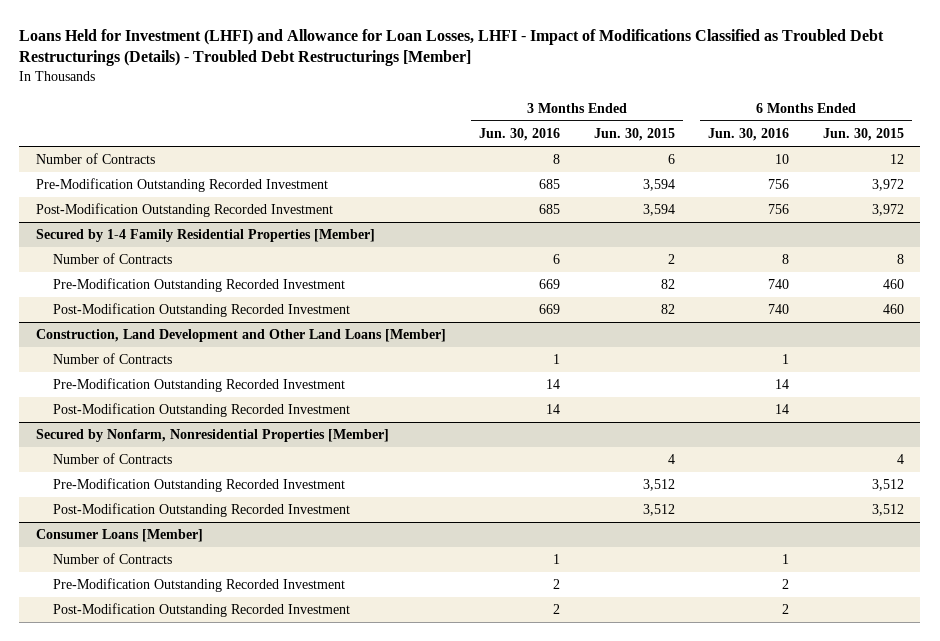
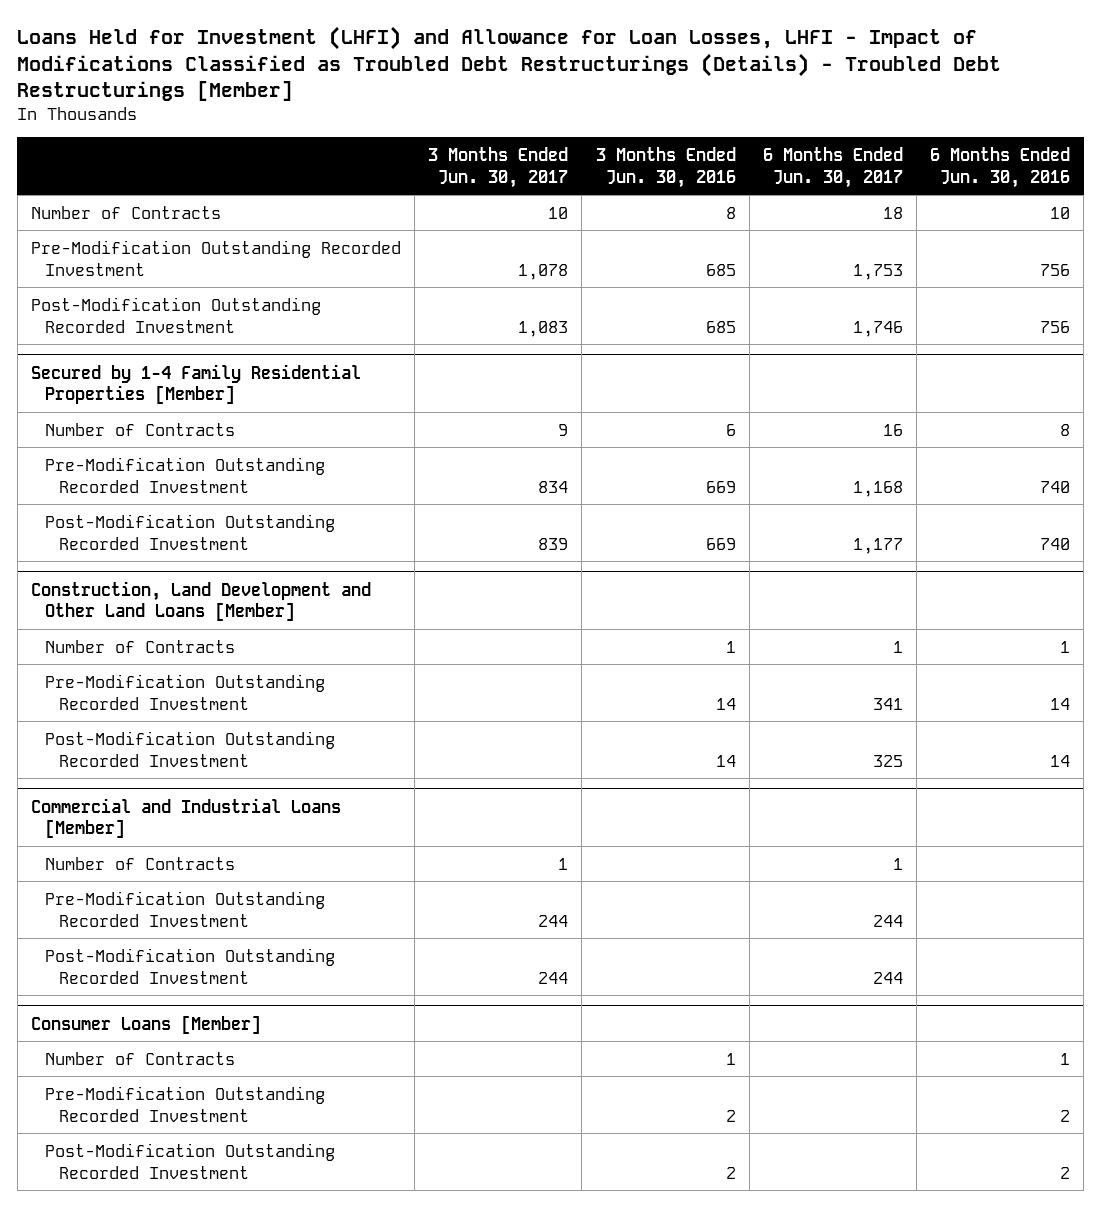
[593,127,675,141] Jun. 30, 2015 -> none
[822,127,904,141] Jun. 30, 2015 -> none
none -> [428,146,569,188] 3 Months Ended Jun. 30, 2017
none -> [762,146,903,188] 6 Months Ended Jun. 30, 2017
[35,429,389,443] Secured by Nonfarm, Nonresidential Properties [Member] -> [31,797,342,839] Commercial and Industrial Loans [Member]

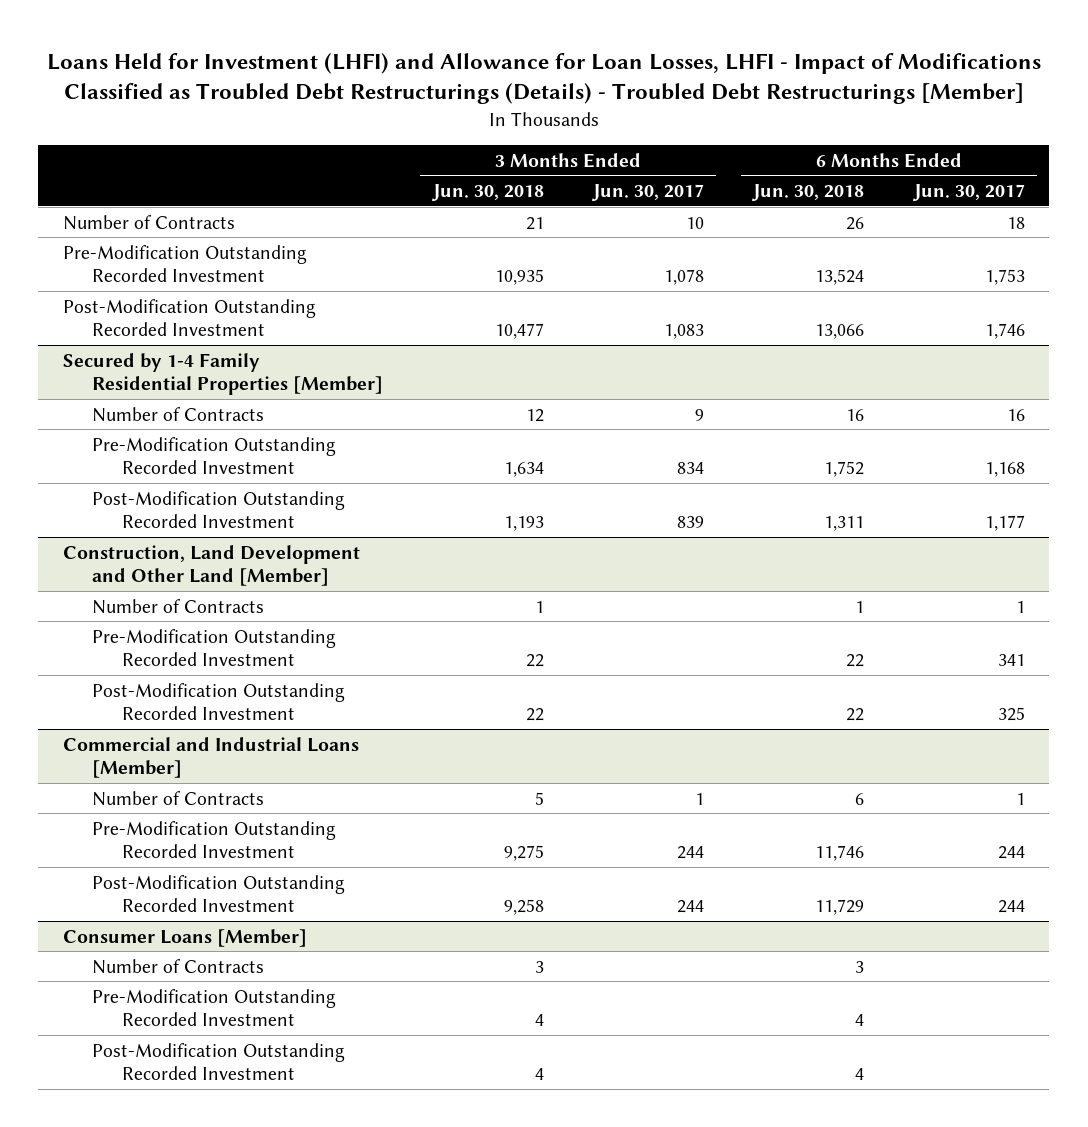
[595,146,736,188] 3 Months Ended Jun. 30, 2016 -> none
[929,146,1070,188] 6 Months Ended Jun. 30, 2016 -> none
none -> [431,184,544,202] Jun. 30, 2018
none -> [752,184,865,202] Jun. 30, 2018
[31,580,372,622] Construction, Land Development and Other Land Loans [Member] -> [62,544,360,586] Construction, Land Development and Other Land [Member]

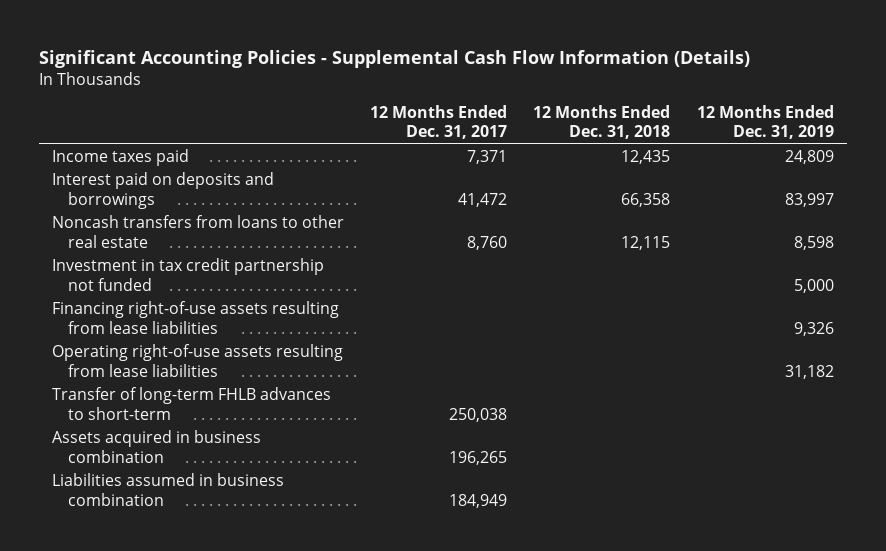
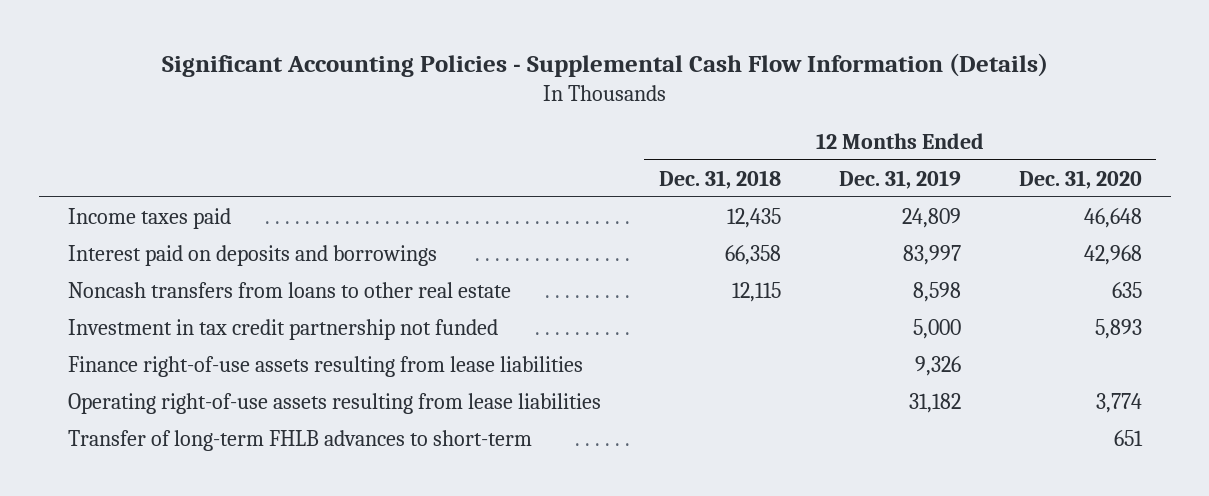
[370,105,508,140] 12 Months Ended Dec. 31, 2017 -> none
none -> [1018,169,1142,189] Dec. 31, 2020
[52,301,340,334] Financing right-of-use assets resulting from lease liabilities -> [67,355,583,377] Finance right-of-use assets resulting from lease liabilities
[52,430,262,463] Assets acquired in business combination -> none
[52,473,285,506] Liabilities assumed in business combination -> none

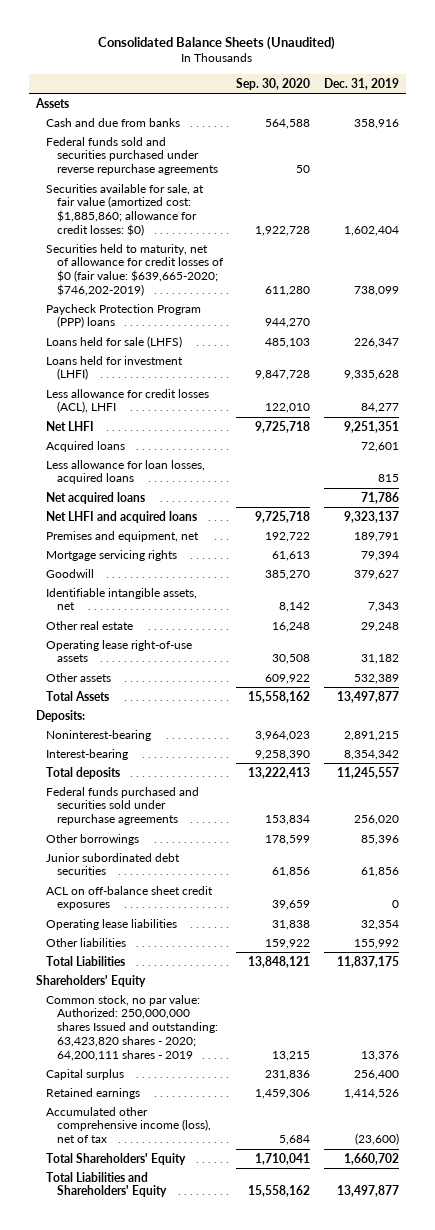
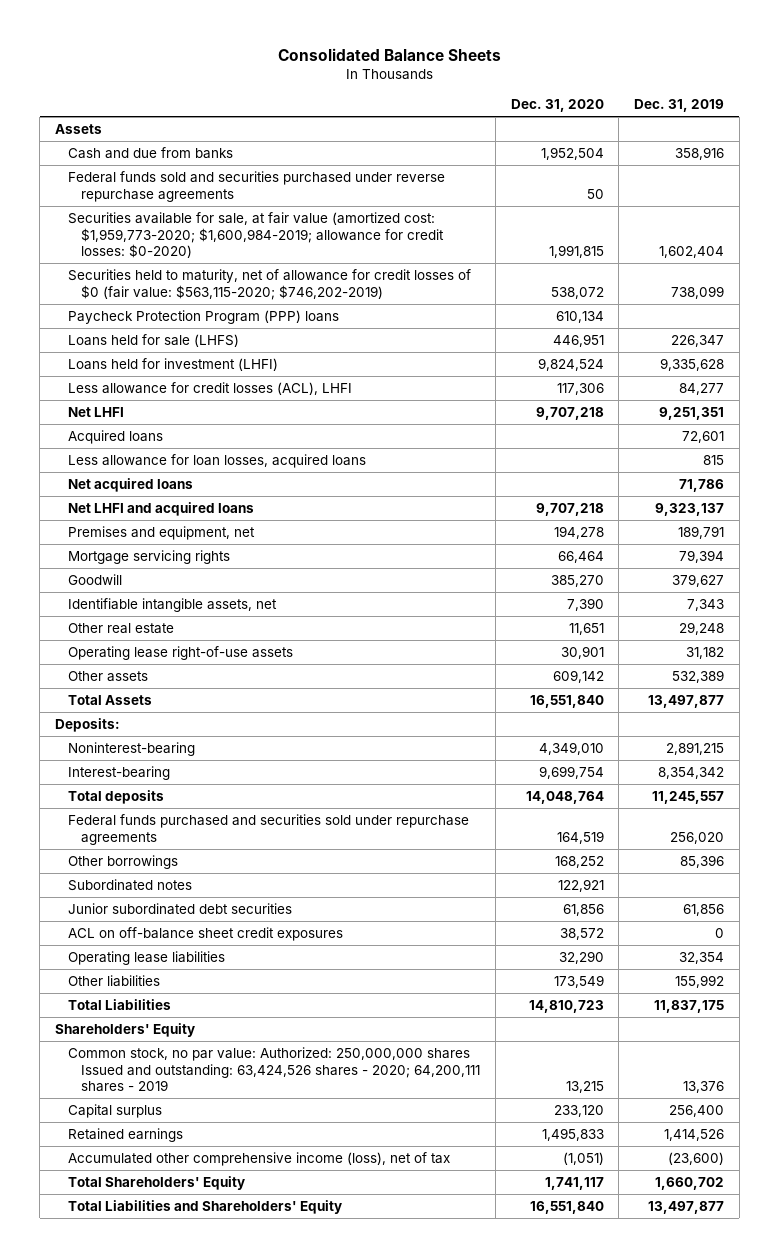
[98,35,336,50] Consolidated Balance Sheets (Unaudited) -> [277,47,501,61] Consolidated Balance Sheets
[236,77,311,90] Sep. 30, 2020 -> none
none -> [510,99,604,113] Dec. 31, 2020
[46,183,205,236] Securities available for sale, at fair value (amortized cost: $1,885,860; allowance for credit losses: $0) -> [68,211,445,259] Securities available for sale, at fair value (amortized cost: $1,959,773-2020; $1,600,984-2019; allowance for credit losses: $0-2020)
[46,243,224,296] Securities held to maturity, net of allowance for credit losses of $0 (fair value: $639,665-2020; $746,202-2019) -> [68,268,472,300] Securities held to maturity, net of allowance for credit losses of $0 (fair value: $563,115-2020; $746,202-2019)
none -> [68,878,193,891] Subordinated notes
[46,994,218,1061] Common stock, no par value: Authorized: 250,000,000 shares Issued and outstanding: 63,423,820 shares - 2020; 64,200,111 shares - 2019 -> [68,1046,481,1093] Common stock, no par value: Authorized: 250,000,000 shares Issued and outstanding: 63,424,526 shares - 2020; 64,200,111 shares - 2019

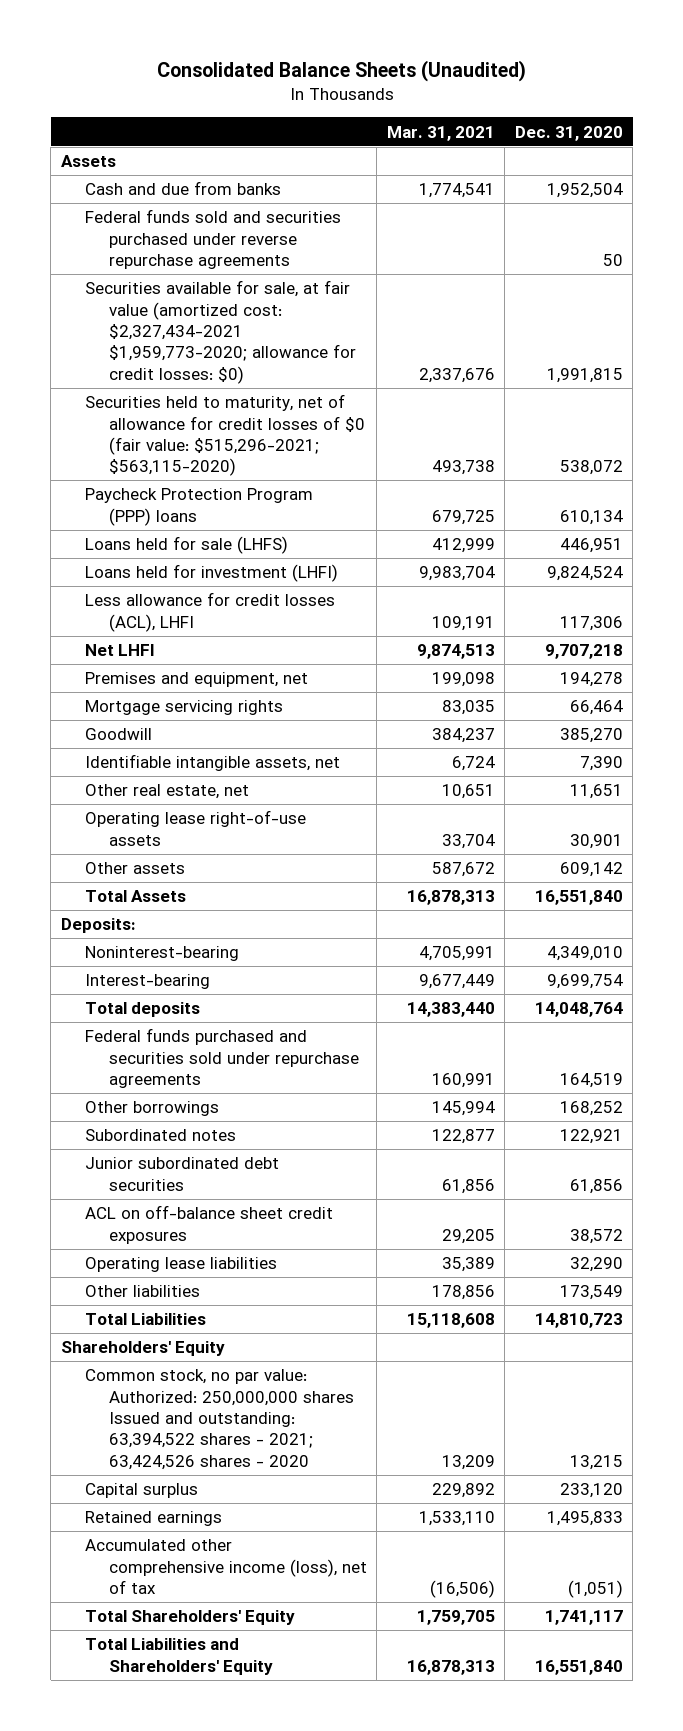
[277,47,501,61] Consolidated Balance Sheets -> [156,60,526,83] Consolidated Balance Sheets (Unaudited)
[634,99,725,113] Dec. 31, 2019 -> none
none -> [386,125,495,141] Mar. 31, 2021
[68,211,445,259] Securities available for sale, at fair value (amortized cost: $1,959,773-2020; $1,600,984-2019; allowance for credit losses: $0-2020) -> [84,280,356,384] Securities available for sale, at fair value (amortized cost: $2,327,434-2021 $1,959,773-2020; allowance for credit losses: $0)
[68,268,472,300] Securities held to maturity, net of allowance for credit losses of $0 (fair value: $563,115-2020; $746,202-2019) -> [84,394,365,477] Securities held to maturity, net of allowance for credit losses of $0 (fair value: $515,296-2021; $563,115-2020)
[68,429,164,444] Acquired loans -> none
[68,453,367,468] Less allowance for loan losses, acquired loans -> none
[68,477,194,492] Net acquired loans -> none
[68,501,255,516] Net LHFI and acquired loans -> none
[68,622,175,634] Other real estate -> [84,784,249,800] Other real estate, net
[68,1046,481,1093] Common stock, no par value: Authorized: 250,000,000 shares Issued and outstanding: 63,424,526 shares - 2020; 64,200,111 shares - 2019 -> [84,1369,354,1470] Common stock, no par value: Authorized: 250,000,000 shares Issued and outstanding: 63,394,522 shares - 2021; 63,424,526 shares - 2020

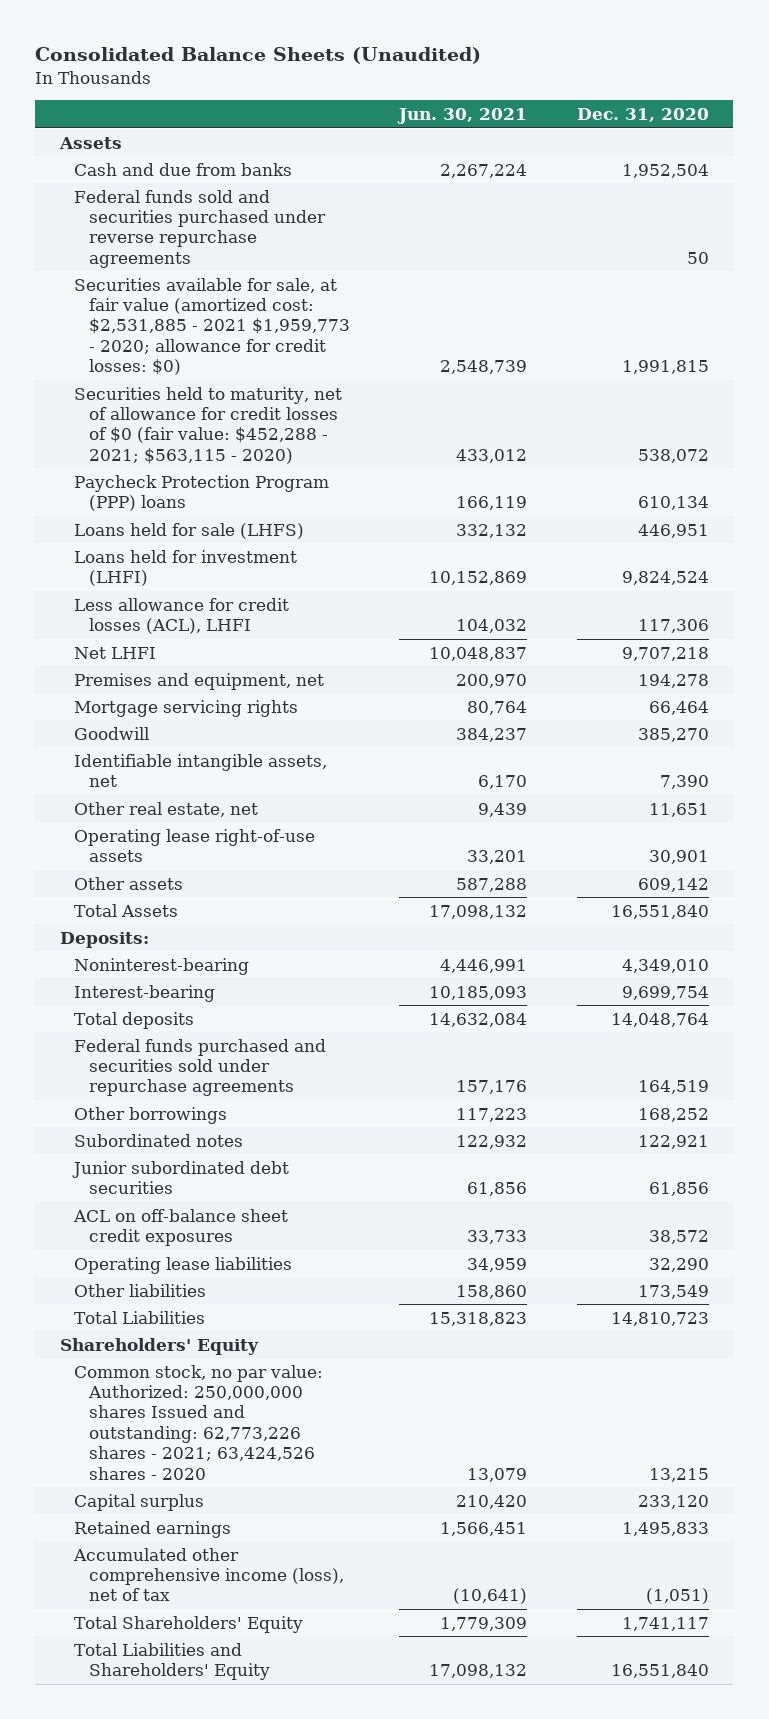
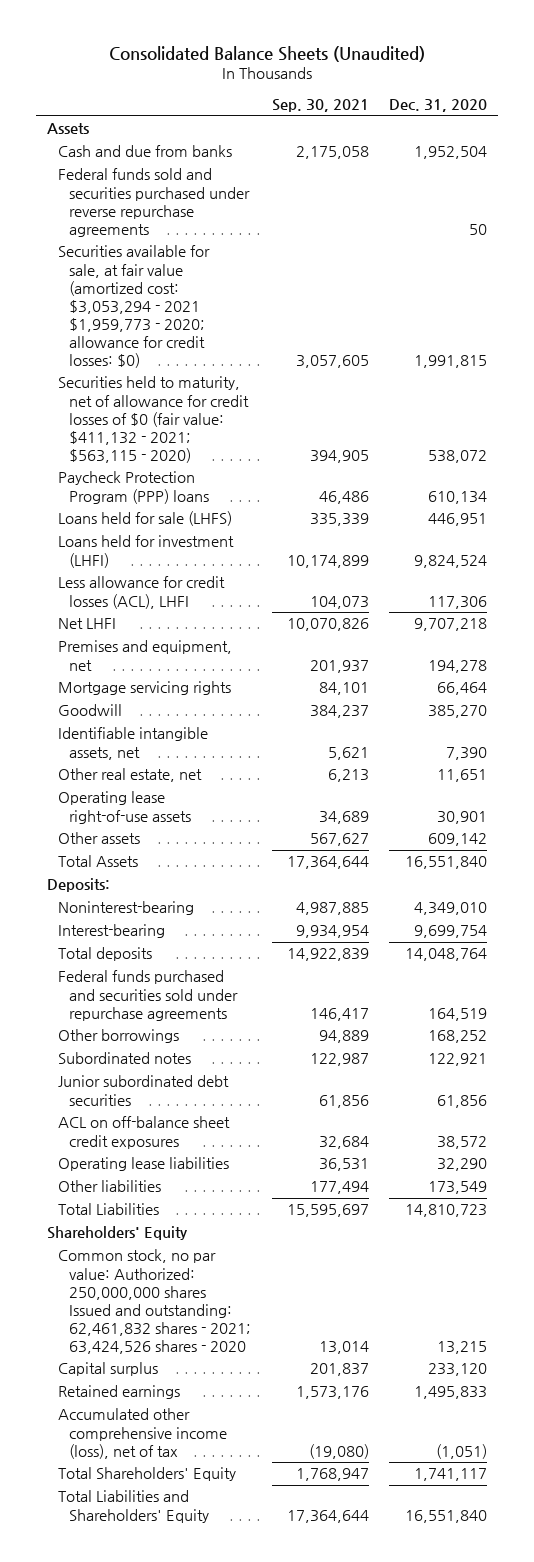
[397,108,528,125] Jun. 30, 2021 -> none
none -> [271,99,369,113] Sep. 30, 2021
[74,277,350,376] Securities available for sale, at fair value (amortized cost: $2,531,885 - 2021 $1,959,773 - 2020; allowance for credit losses: $0) -> [57,245,210,369] Securities available for sale, at fair value (amortized cost: $3,053,294 - 2021 $1,959,773 - 2020; allowance for credit losses: $0)
[74,386,343,464] Securities held to maturity, net of allowance for credit losses of $0 (fair value: $452,288 - 2021; $563,115 - 2020) -> [57,376,249,463] Securities held to maturity, net of allowance for credit losses of $0 (fair value: $411,132 - 2021; $563,115 - 2020)
[74,1364,324,1480] Common stock, no par value: Authorized: 250,000,000 shares Issued and outstanding: 62,773,226 shares - 2021; 63,424,526 shares - 2020 -> [57,1249,251,1355] Common stock, no par value: Authorized: 250,000,000 shares Issued and outstanding: 62,461,832 shares - 2021; 63,424,526 shares - 2020

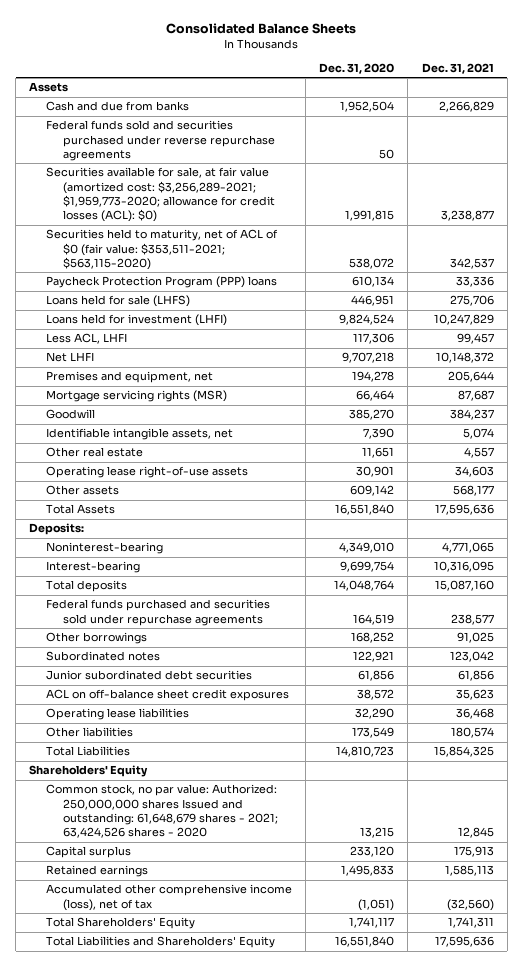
[109,45,426,62] Consolidated Balance Sheets (Unaudited) -> [166,22,357,34] Consolidated Balance Sheets
[271,99,369,113] Sep. 30, 2021 -> none
none -> [421,63,494,75] Dec. 31, 2021
[57,245,210,369] Securities available for sale, at fair value (amortized cost: $3,053,294 - 2021 $1,959,773 - 2020; allowance for credit losses: $0) -> [45,167,275,223] Securities available for sale, at fair value (amortized cost: $3,256,289-2021; $1,959,773-2020; allowance for credit losses (ACL): $0)
[57,376,249,463] Securities held to maturity, net of allowance for credit losses of $0 (fair value: $411,132 - 2021; $563,115 - 2020) -> [45,229,278,271] Securities held to maturity, net of ACL of $0 (fair value: $353,511-2021; $563,115-2020)
[57,576,225,609] Less allowance for credit losses (ACL), LHFI -> [45,333,127,345] Less ACL, LHFI
[57,681,231,696] Mortgage servicing rights -> [45,390,227,403] Mortgage servicing rights (MSR)
[57,768,202,783] Other real estate, net -> [45,447,143,458] Other real estate
[57,1249,251,1355] Common stock, no par value: Authorized: 250,000,000 shares Issued and outstanding: 62,461,832 shares - 2021; 63,424,526 shares - 2020 -> [45,784,278,839] Common stock, no par value: Authorized: 250,000,000 shares Issued and outstanding: 61,648,679 shares - 2021; 63,424,526 shares - 2020

